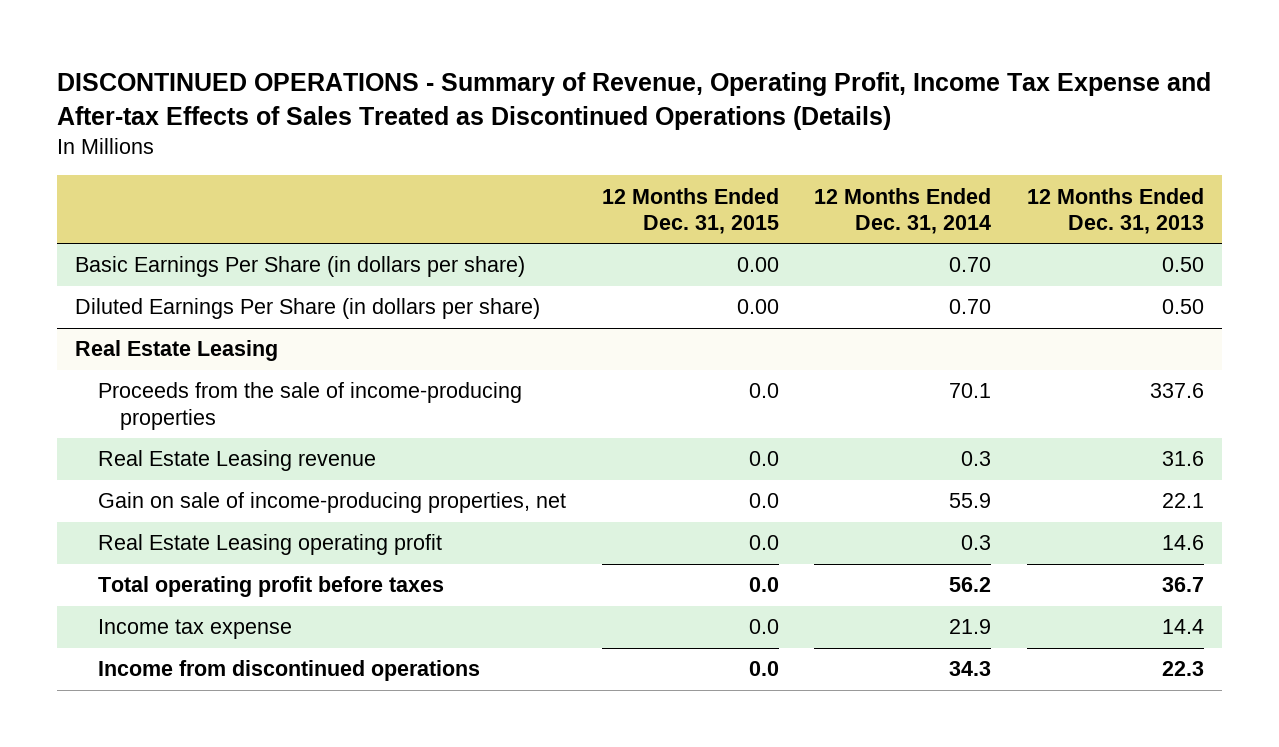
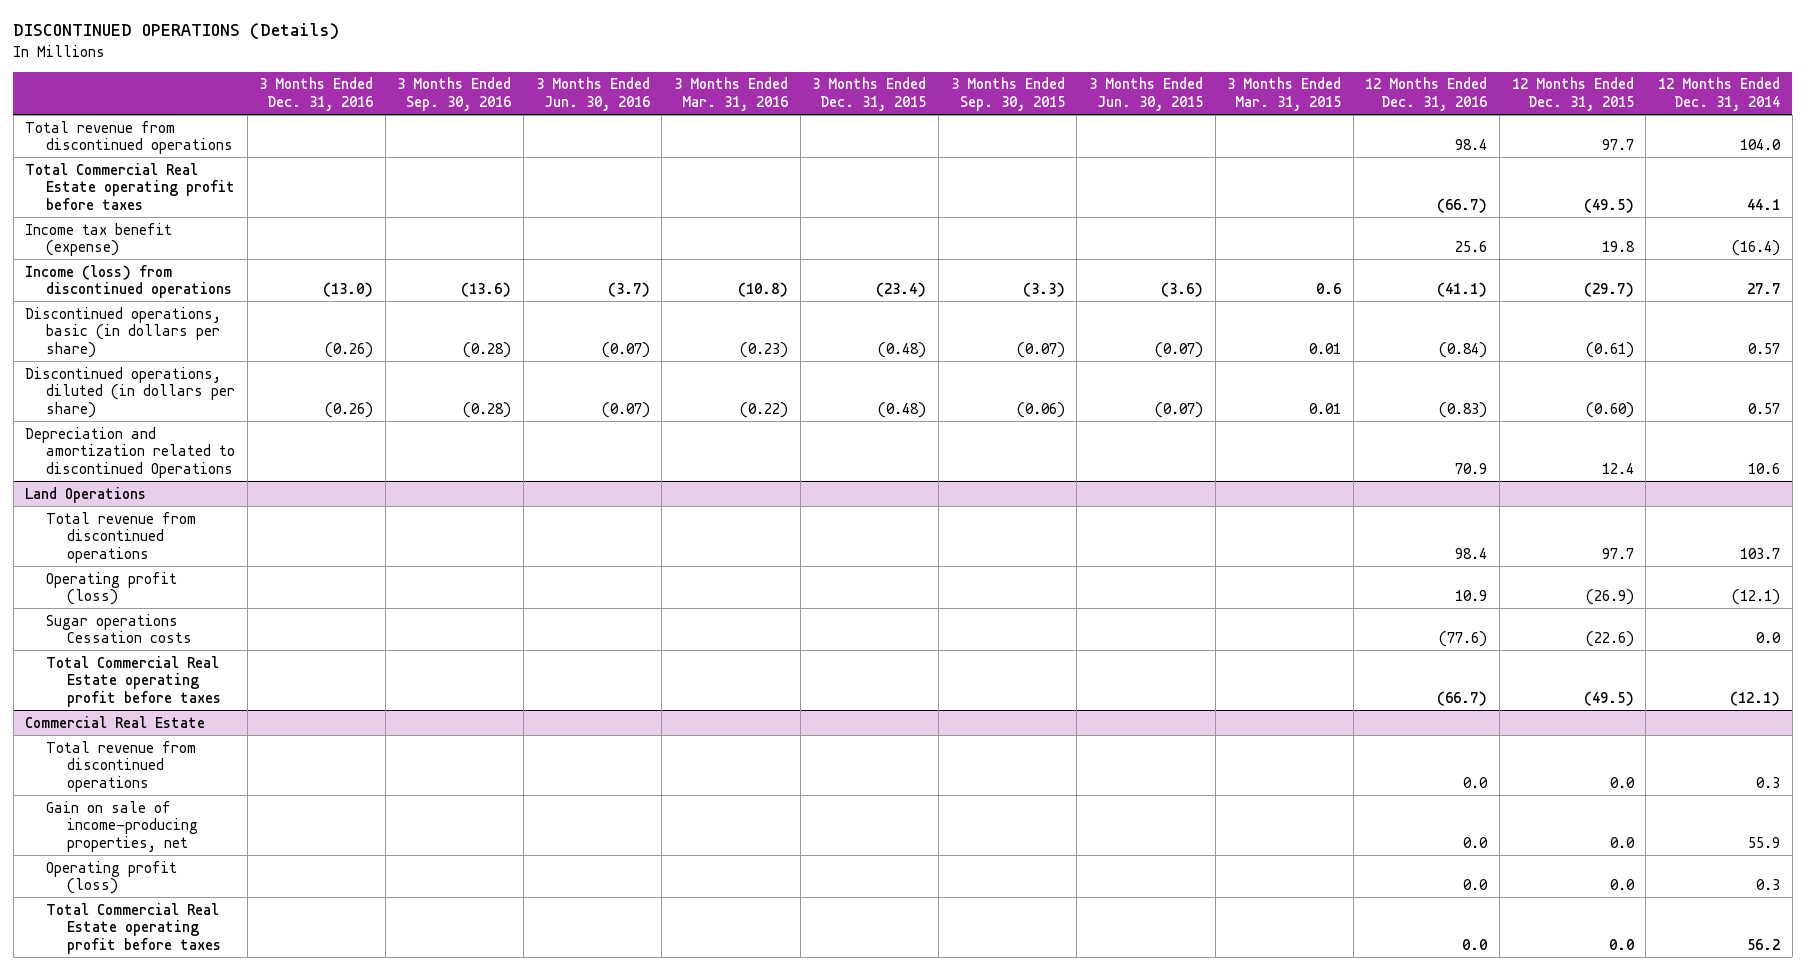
[57,71,1212,130] DISCONTINUED OPERATIONS - Summary of Revenue, Operating Profit, Income Tax Expense and After-tax Effects of Sales Treated as Discontinued Operations (Details) -> [13,23,340,41] DISCONTINUED OPERATIONS (Details)
[1027,187,1205,235] 12 Months Ended Dec. 31, 2013 -> none
none -> [259,77,374,112] 3 Months Ended Dec. 31, 2016
none -> [397,77,512,112] 3 Months Ended Sep. 30, 2016
none -> [535,77,650,112] 3 Months Ended Jun. 30, 2016
none -> [674,77,789,112] 3 Months Ended Mar. 31, 2016
none -> [812,77,927,112] 3 Months Ended Dec. 31, 2015
none -> [950,77,1065,112] 3 Months Ended Sep. 30, 2015
none -> [1088,77,1203,112] 3 Months Ended Jun. 30, 2015
none -> [1227,77,1342,112] 3 Months Ended Mar. 31, 2015
none -> [1365,77,1488,112] 12 Months Ended Dec. 31, 2016
[97,382,522,430] Proceeds from the sale of income-producing properties -> none
[97,450,376,472] Real Estate Leasing revenue -> none
none -> [25,120,233,155] Total revenue from discontinued operations
none -> [25,162,235,211] Total Commercial Real Estate operating profit before taxes
none -> [25,222,173,257] Income tax benefit (expense)
none -> [25,264,232,299] Income (loss) from discontinued operations
[75,256,526,278] Basic Earnings Per Share (in dollars per share) -> [25,306,222,359] Discontinued operations, basic (in dollars per share)
[736,257,779,273] 0.00 -> [1585,342,1634,359] (0.61)
[949,257,992,273] 0.70 -> [1748,343,1781,355] 0.57
[75,298,541,320] Diluted Earnings Per Share (in dollars per share) -> [25,366,235,419] Discontinued operations, diluted (in dollars per share)
[736,299,779,315] 0.00 -> [1585,402,1634,419] (0.60)
[949,299,992,315] 0.70 -> [1748,403,1781,415] 0.57
none -> [25,426,235,479] Depreciation and amortization related to discontinued Operations
none -> [25,486,147,503] Land Operations
none -> [45,511,196,564] Total revenue from discontinued operations
none -> [45,571,177,606] Operating profit (loss)
none -> [45,613,192,644] Sugar operations Cessation costs
none -> [45,655,221,708] Total Commercial Real Estate operating profit before taxes
[75,340,279,362] Real Estate Leasing -> [25,715,206,728] Commercial Real Estate
none -> [45,740,196,793] Total revenue from discontinued operations
[97,619,292,640] Income tax expense -> none
[97,660,480,682] Income from discontinued operations -> none
[97,534,442,556] Real Estate Leasing operating profit -> [45,860,177,895] Operating profit (loss)
[97,576,444,598] Total operating profit before taxes -> [45,902,221,955] Total Commercial Real Estate operating profit before taxes

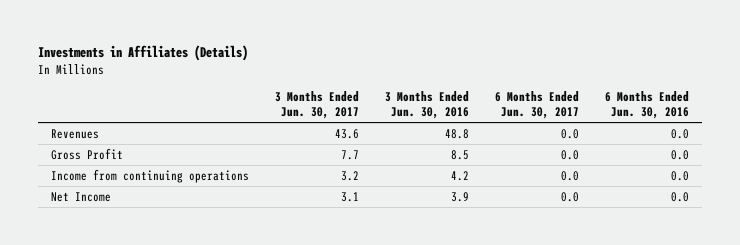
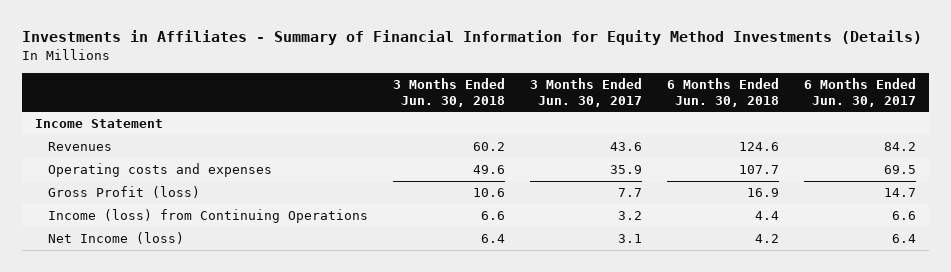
[37,45,248,62] Investments in Affiliates (Details) -> [22,30,923,46] Investments in Affiliates - Summary of Financial Information for Equity Method Investments (Details)
[384,91,469,120] 3 Months Ended Jun. 30, 2016 -> none
[604,91,689,120] 6 Months Ended Jun. 30, 2016 -> none
none -> [393,78,506,107] 3 Months Ended Jun. 30, 2018
none -> [667,78,780,107] 6 Months Ended Jun. 30, 2018
none -> [34,119,163,129] Income Statement
[560,128,579,139] 0.0 -> [884,142,917,152] 84.2
none -> [48,163,273,178] Operating costs and expenses
[50,147,123,160] Gross Profit -> [48,186,201,199] Gross Profit (loss)
[560,149,579,160] 0.0 -> [884,188,917,198] 14.7
[50,168,249,183] Income from continuing operations -> [48,209,369,224] Income (loss) from Continuing Operations
[560,170,579,181] 0.0 -> [892,211,917,221] 6.6
[50,191,111,202] Net Income -> [48,232,185,245] Net Income (loss)
[560,191,579,202] 0.0 -> [892,234,917,244] 6.4

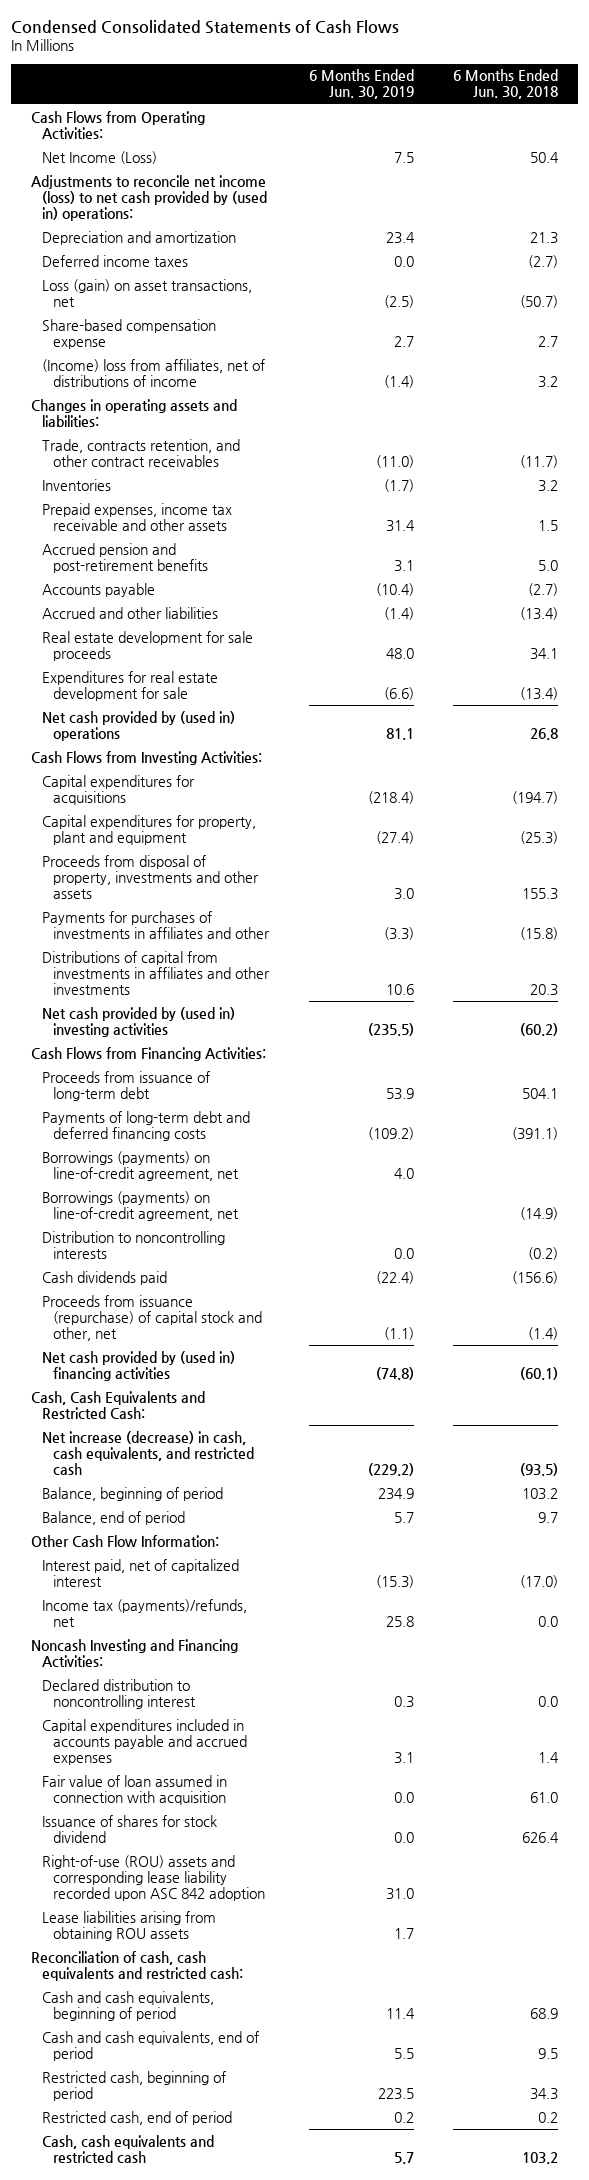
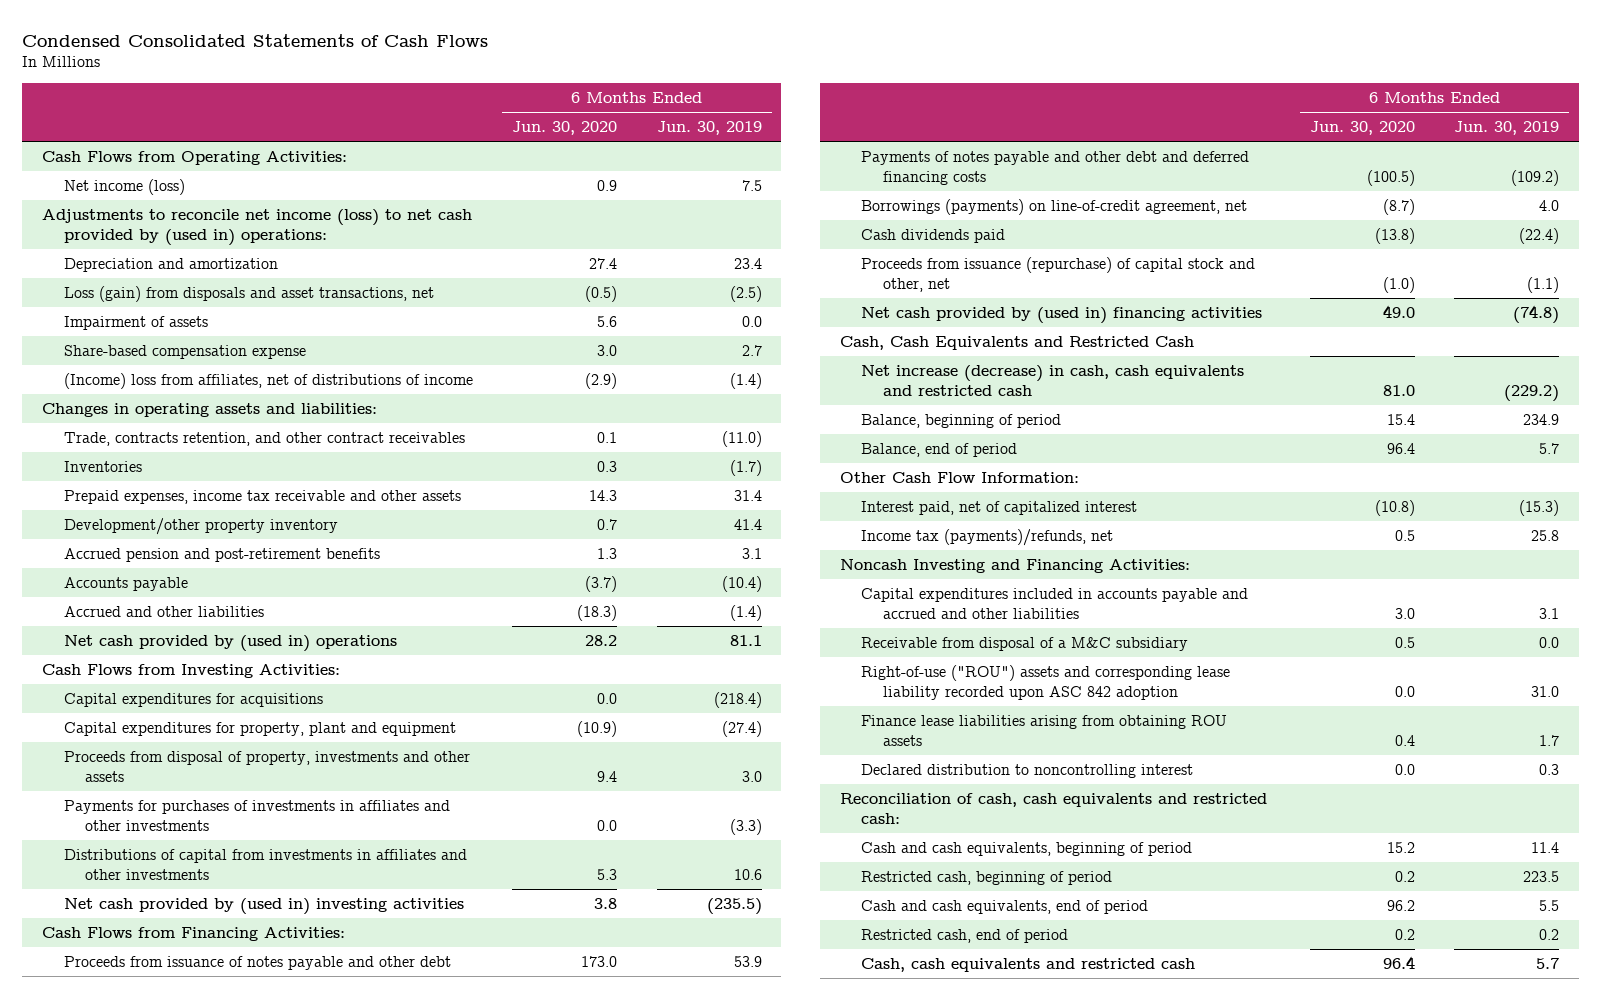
[453,69,559,100] 6 Months Ended Jun. 30, 2018 -> none
none -> [512,121,618,136] Jun. 30, 2020
[42,150,158,164] Net Income (Loss) -> [63,178,185,195] Net income (loss)
[42,254,189,267] Deferred income taxes -> none
[42,278,253,307] Loss (gain) on asset transactions, net -> [63,285,434,302] Loss (gain) from disposals and asset transactions, net
none -> [63,315,208,330] Impairment of assets
none -> [63,517,338,535] Development/other property inventory
[42,630,254,661] Real estate development for sale proceeds -> none
[42,670,219,701] Expenditures for real estate development for sale -> none
[42,910,271,939] Payments for purchases of investments in affiliates and other -> [63,799,450,831] Payments for purchases of investments in affiliates and other investments
[42,1070,211,1101] Proceeds from issuance of long-term debt -> [63,955,451,970] Proceeds from issuance of notes payable and other debt
[42,1110,251,1141] Payments of long-term debt and deferred financing costs -> [861,150,1250,185] Payments of notes payable and other debt and deferred financing costs
[42,1190,240,1221] Borrowings (payments) on line-of-credit agreement, net -> none
[42,1230,226,1259] Distribution to noncontrolling interests -> none
[31,1390,206,1419] Cash, Cash Equivalents and Restricted Cash: -> [839,335,1194,350] Cash, Cash Equivalents and Restricted Cash
[42,1430,255,1475] Net increase (decrease) in cash, cash equivalents, and restricted cash -> [861,364,1245,396] Net increase (decrease) in cash, cash equivalents and restricted cash
none -> [861,587,1249,619] Capital expenditures included in accounts payable and accrued and other liabilities
none -> [861,636,1189,651] Receivable from disposal of a M&C subsidiary
none -> [861,664,1231,700] Right-of-use ("ROU") assets and corresponding lease liability recorded upon ASC 842 adoption
none -> [861,714,1228,746] Finance lease liabilities arising from obtaining ROU assets
[42,1718,248,1765] Capital expenditures included in accounts payable and accrued expenses -> none
[42,1774,228,1805] Fair value of loan assumed in connection with acquisition -> none
[42,1814,218,1843] Issuance of shares for stock dividend -> none
[42,1854,266,1901] Right-of-use (ROU) assets and corresponding lease liability recorded upon ASC 842 adoption -> none
[42,1910,217,1941] Lease liabilities arising from obtaining ROU assets -> none
[42,2030,260,2061] Cash and cash equivalents, end of period -> [861,899,1149,914] Cash and cash equivalents, end of period

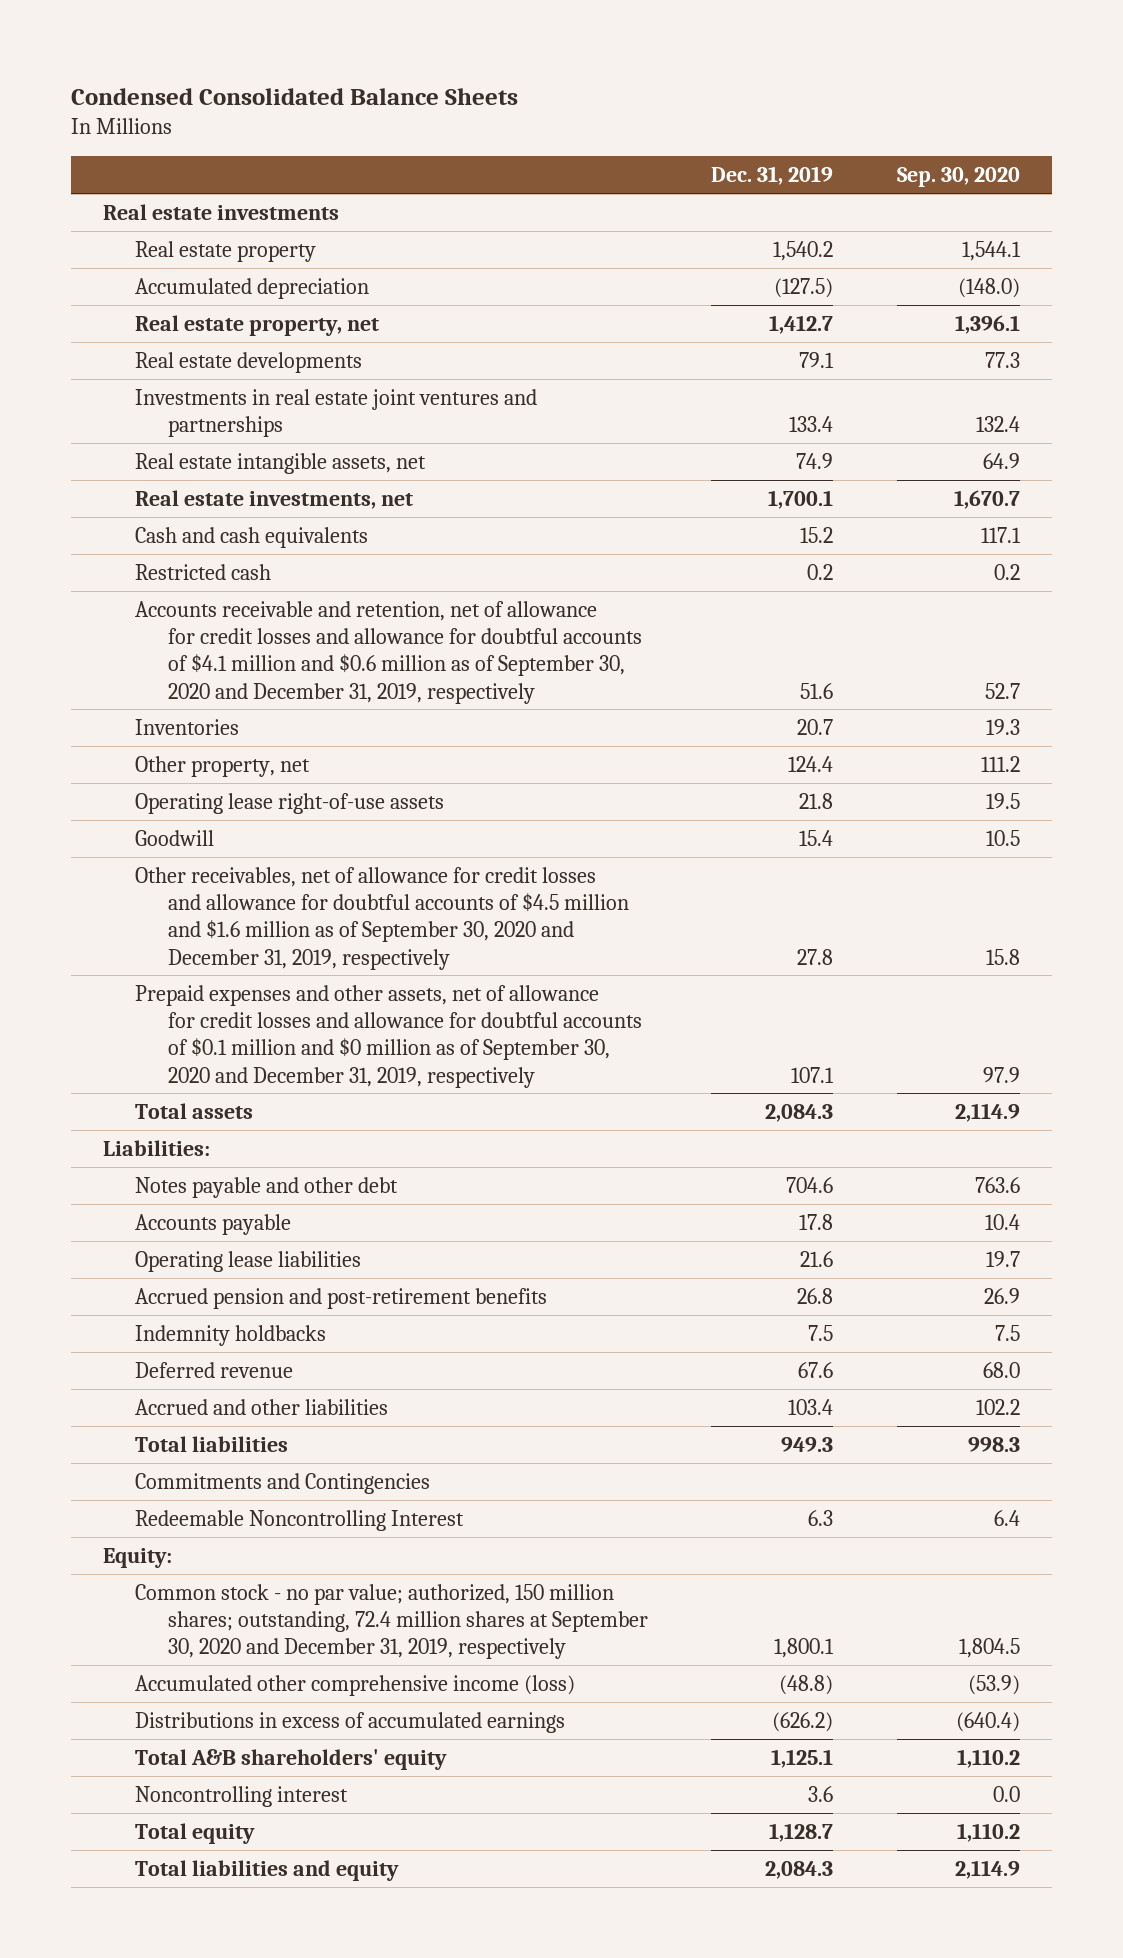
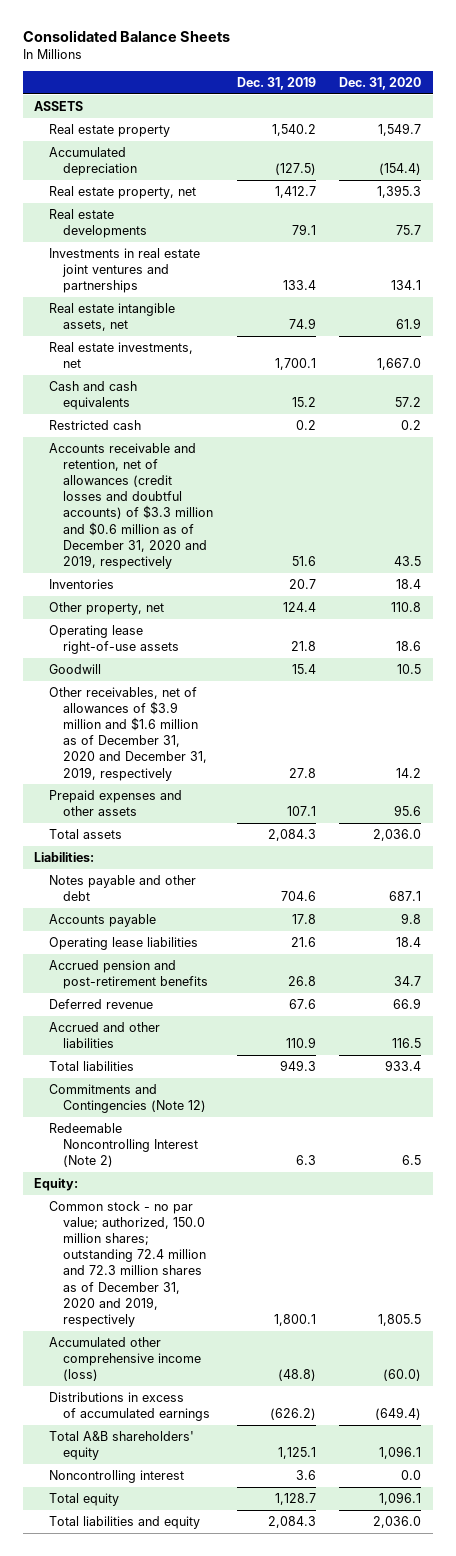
[70,87,518,105] Condensed Consolidated Balance Sheets -> [22,29,230,42] Consolidated Balance Sheets
[896,167,1020,188] Sep. 30, 2020 -> none
none -> [339,77,422,91] Dec. 31, 2020
[102,203,339,220] Real estate investments -> none
none -> [34,100,84,111] ASSETS
[135,600,642,704] Accounts receivable and retention, net of allowance for credit losses and allowance for doubtful accounts of $4.1 million and $0.6 million as of September 30, 2020 and December 31, 2019, respectively -> [48,442,214,569] Accounts receivable and retention, net of allowances (credit losses and doubtful accounts) of $3.3 million and $0.6 million as of December 31, 2020 and 2019, respectively
[135,866,629,970] Other receivables, net of allowance for credit losses and allowance for doubtful accounts of $4.5 million and $1.6 million as of September 30, 2020 and December 31, 2019, respectively -> [48,686,208,781] Other receivables, net of allowances of $3.9 million and $1.6 million as of December 31, 2020 and December 31, 2019, respectively
[135,984,642,1088] Prepaid expenses and other assets, net of allowance for credit losses and allowance for doubtful accounts of $0.1 million and $0 million as of September 30, 2020 and December 31, 2019, respectively -> [48,789,182,817] Prepaid expenses and other assets
[135,1324,327,1346] Indemnity holdbacks -> none
[788,1398,834,1415] 103.4 -> [285,1037,316,1049] 110.9
[135,1472,431,1494] Commitments and Contingencies -> [48,1083,207,1114] Commitments and Contingencies (Note 12)
[135,1509,465,1531] Redeemable Noncontrolling Interest -> [48,1122,199,1168] Redeemable Noncontrolling Interest (Note 2)
[135,1583,648,1660] Common stock - no par value; authorized, 150 million shares; outstanding, 72.4 million shares at September 30, 2020 and December 31, 2019, respectively -> [48,1200,207,1327] Common stock - no par value; authorized, 150.0 million shares; outstanding 72.4 million and 72.3 million shares as of December 31, 2020 and 2019, respectively

